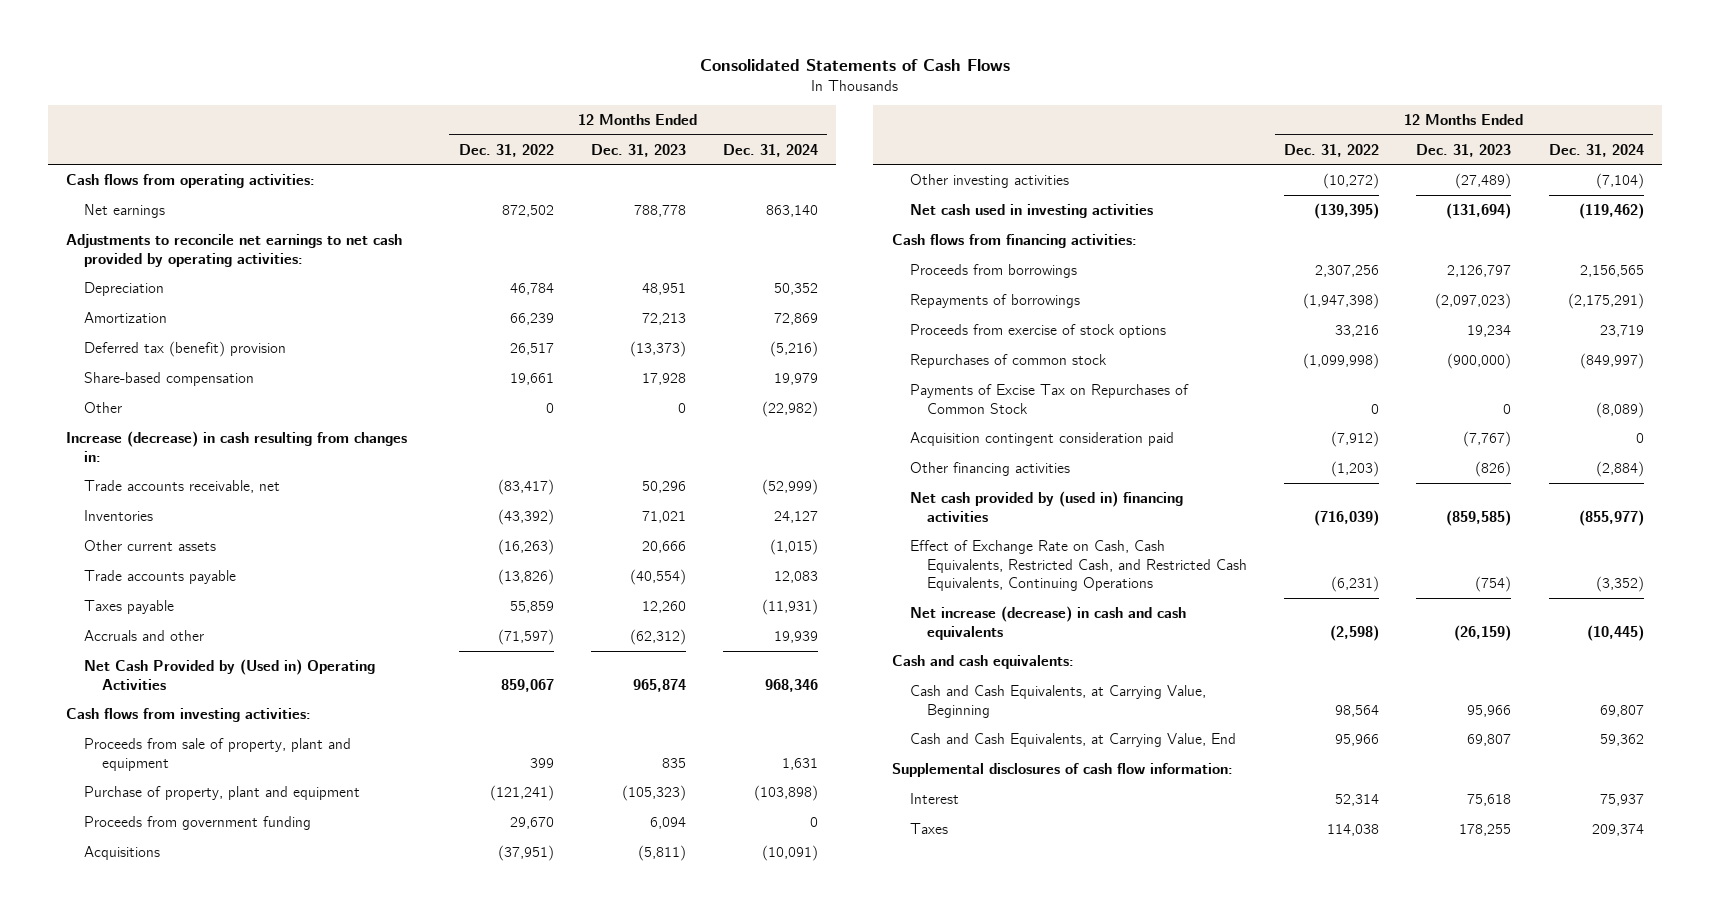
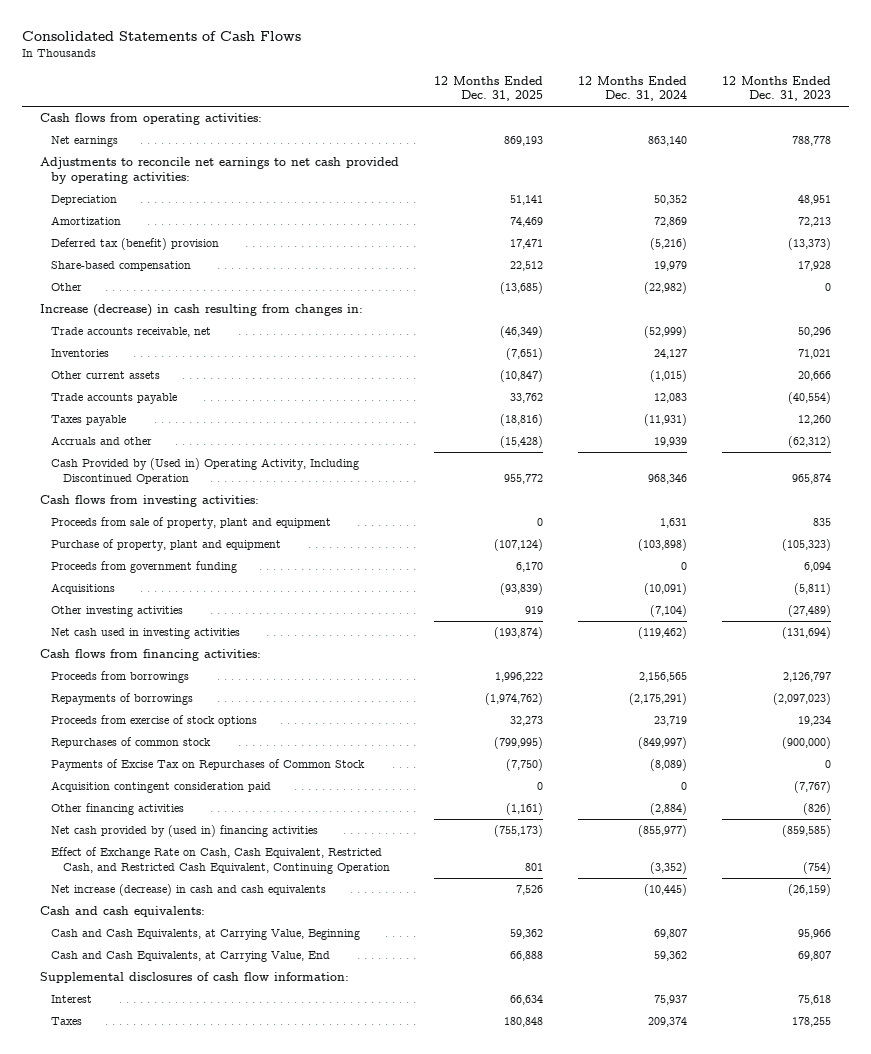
[458,143,554,157] Dec. 31, 2022 -> none
none -> [434,75,544,102] 12 Months Ended Dec. 31, 2025
[83,658,375,690] Net Cash Provided by (Used in) Operating Activities -> [51,458,360,484] Cash Provided by (Used in) Operating Activity, Including Discontinued Operation
[909,539,1248,592] Effect of Exchange Rate on Cash, Cash Equivalents, Restricted Cash, and Restricted Cash Equivalents, Continuing Operations -> [51,847,390,874] Effect of Exchange Rate on Cash, Cash Equivalent, Restricted Cash, and Restricted Cash Equivalent, Continuing Operation

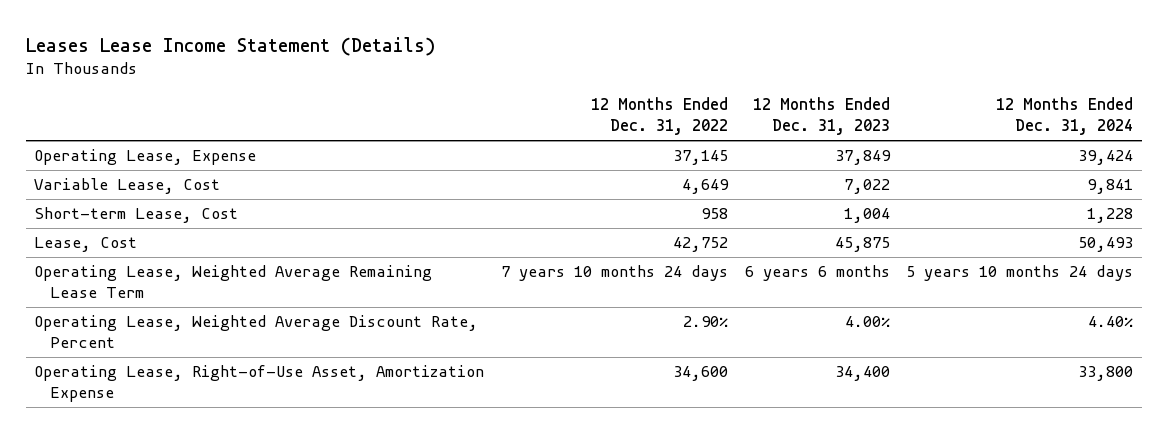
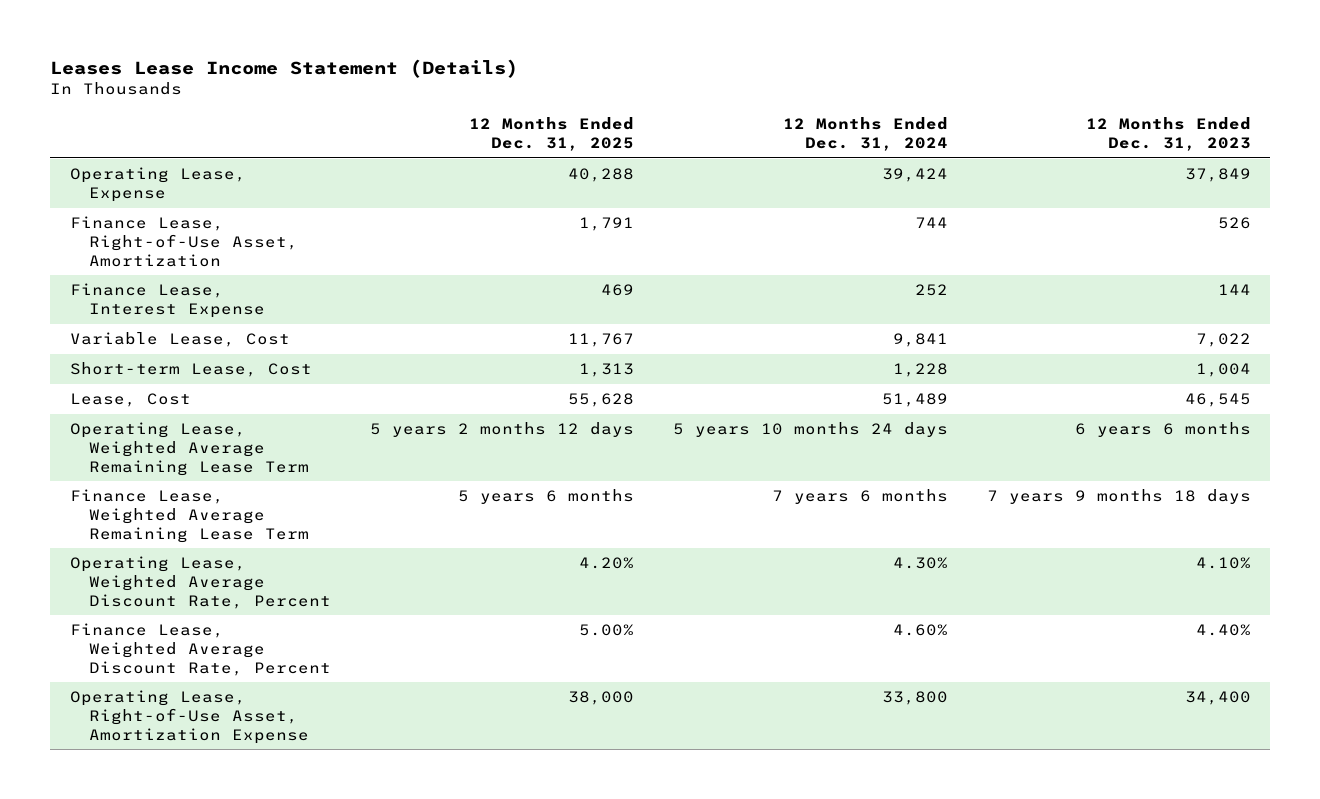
[591,97,729,136] 12 Months Ended Dec. 31, 2022 -> none
none -> [468,117,634,152] 12 Months Ended Dec. 31, 2025
none -> [69,216,299,267] Finance Lease, Right-of-Use Asset, Amortization
none -> [69,283,266,319] Finance Lease, Interest Expense
[834,237,890,253] 45,875 -> [1184,393,1251,408] 46,545
[1078,237,1134,253] 50,493 -> [881,393,948,408] 51,489
none -> [69,489,310,543] Finance Lease, Weighted Average Remaining Lease Term
[844,316,890,328] 4.00% -> [1195,557,1251,570] 4.10%
[1088,316,1134,328] 4.40% -> [892,557,948,570] 4.30%
none -> [69,623,332,676] Finance Lease, Weighted Average Discount Rate, Percent

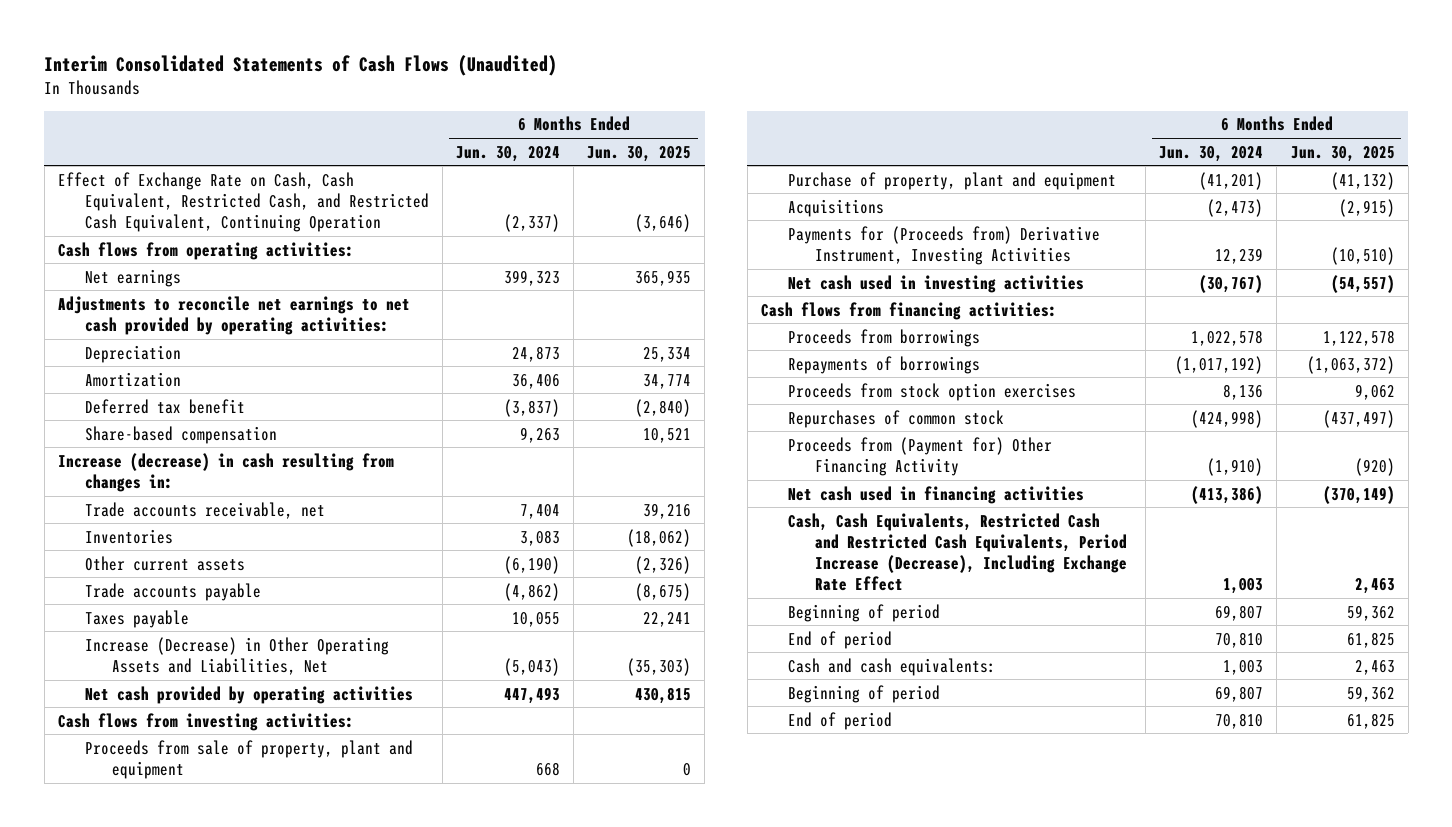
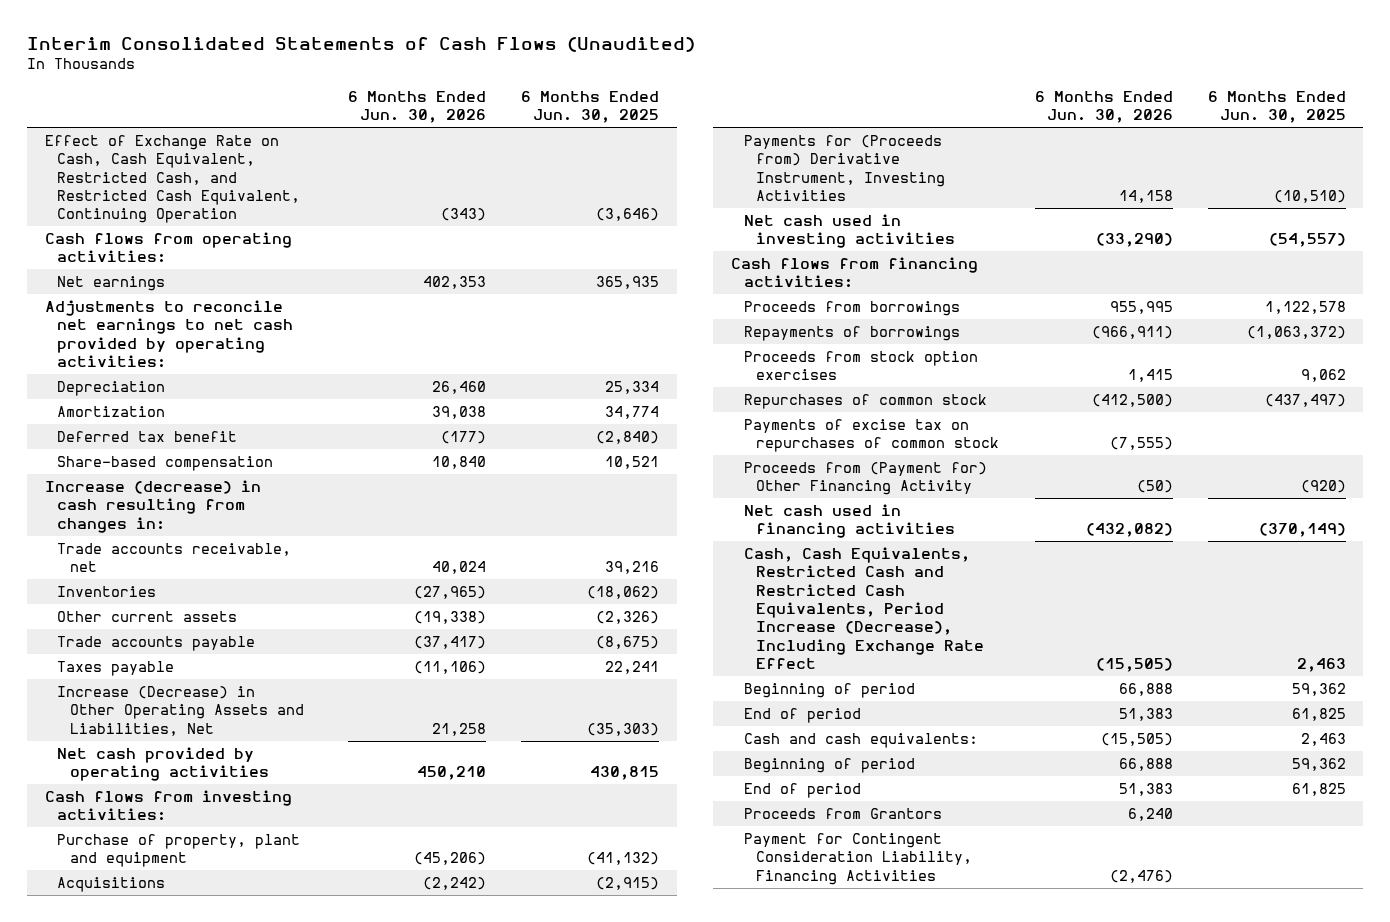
[455,145,560,162] Jun. 30, 2024 -> none
none -> [348,91,487,124] 6 Months Ended Jun. 30, 2026
[84,739,413,779] Proceeds from sale of property, plant and equipment -> none
none -> [743,419,1000,453] Payments of excise tax on repurchases of common stock
none -> [743,808,942,820] Proceeds from Grantors
none -> [743,833,973,885] Payment for Contingent Consideration Liability, Financing Activities

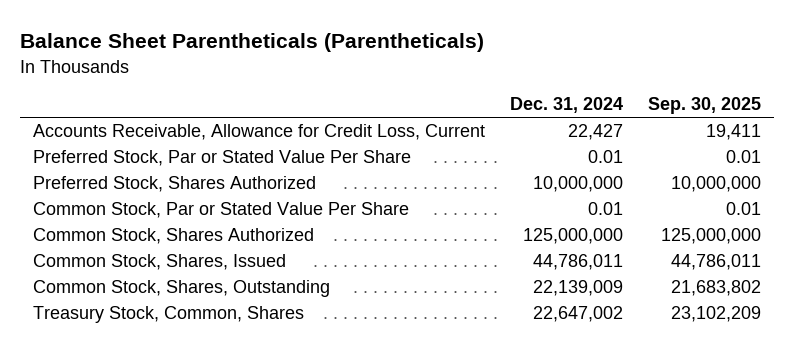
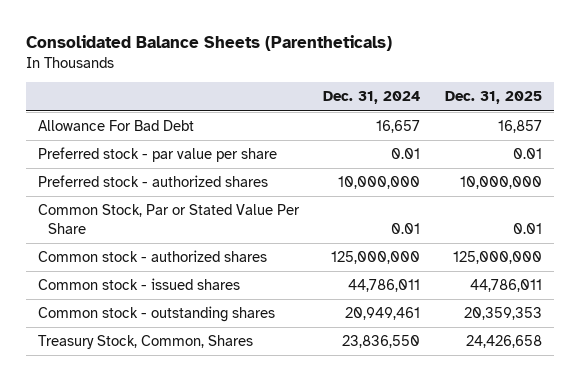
[20,33,485,53] Balance Sheet Parentheticals (Parentheticals) -> [25,35,392,52] Consolidated Balance Sheets (Parentheticals)
[648,97,762,115] Sep. 30, 2025 -> none
none -> [444,91,542,105] Dec. 31, 2025
[32,124,485,141] Accounts Receivable, Allowance for Credit Loss, Current -> none
none -> [37,120,194,132] Allowance For Bad Debt
[32,150,411,167] Preferred Stock, Par or Stated Value Per Share -> [37,147,277,163] Preferred stock - par value per share
[32,176,316,193] Preferred Stock, Shares Authorized -> [37,175,268,188] Preferred stock - authorized shares
[32,228,314,245] Common Stock, Shares Authorized -> [37,250,267,263] Common stock - authorized shares
[32,254,286,271] Common Stock, Shares, Issued -> [37,278,240,291] Common stock - issued shares
[32,280,330,298] Common Stock, Shares, Outstanding -> [37,306,275,323] Common stock - outstanding shares
[533,280,624,297] 22,139,009 -> [345,307,421,321] 20,949,461
[533,306,624,323] 22,647,002 -> [342,335,421,349] 23,836,550

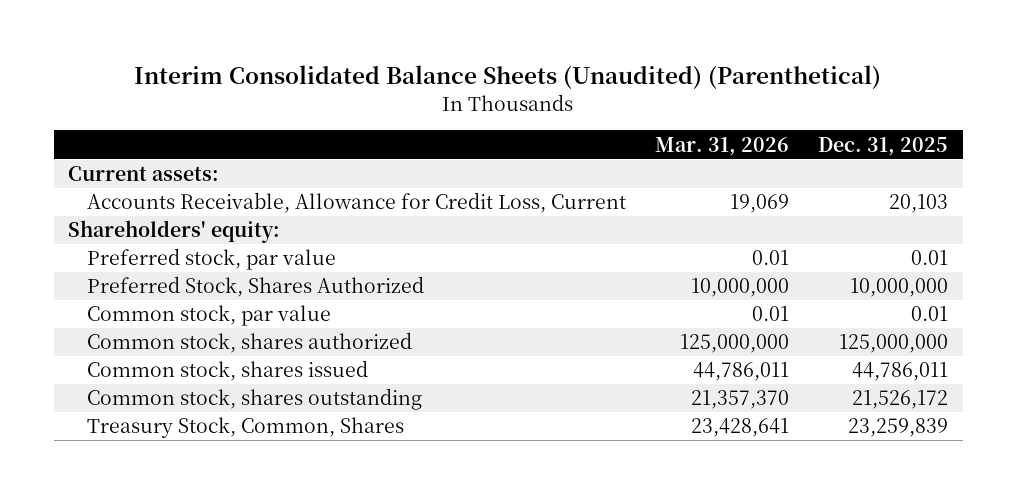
[25,35,392,52] Consolidated Balance Sheets (Parentheticals) -> [134,65,882,90] Interim Consolidated Balance Sheets (Unaudited) (Parenthetical)
[323,91,421,105] Dec. 31, 2024 -> none
none -> [655,136,790,156] Mar. 31, 2026
[37,120,194,132] Allowance For Bad Debt -> none
none -> [68,166,220,182] Current assets:
none -> [86,192,626,214] Accounts Receivable, Allowance for Credit Loss, Current
none -> [68,220,281,244] Shareholders' equity:
[37,147,277,163] Preferred stock - par value per share -> [86,248,336,271] Preferred stock, par value
[37,175,268,188] Preferred stock - authorized shares -> [86,276,424,298] Preferred Stock, Shares Authorized
[37,204,300,234] Common Stock, Par or Stated Value Per Share -> [86,305,331,327] Common stock, par value
[37,250,267,263] Common stock - authorized shares -> [86,332,412,354] Common stock, shares authorized
[37,278,240,291] Common stock - issued shares -> [86,360,368,382] Common stock, shares issued
[37,306,275,323] Common stock - outstanding shares -> [86,388,422,411] Common stock, shares outstanding
[463,307,542,321] 20,359,353 -> [852,390,949,410] 21,526,172
[465,335,542,349] 24,426,658 -> [848,418,949,438] 23,259,839

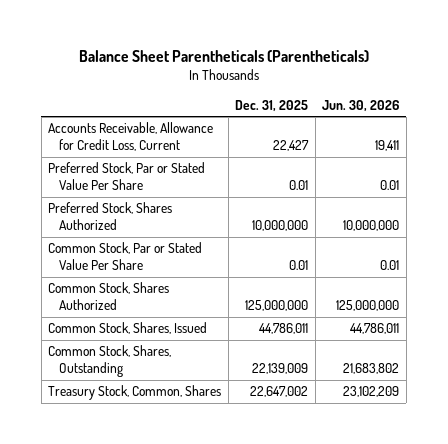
[134,65,882,90] Interim Consolidated Balance Sheets (Unaudited) (Parenthetical) -> [78,50,369,63] Balance Sheet Parentheticals (Parentheticals)
[655,136,790,156] Mar. 31, 2026 -> none
none -> [322,99,400,112] Jun. 30, 2026
[68,166,220,182] Current assets: -> none
[68,220,281,244] Shareholders' equity: -> none
[889,194,949,214] 20,103 -> [273,139,310,151] 22,427
[86,248,336,271] Preferred stock, par value -> [48,162,206,190] Preferred Stock, Par or Stated Value Per Share
[86,305,331,327] Common stock, par value -> [48,242,203,270] Common Stock, Par or Stated Value Per Share
[86,332,412,354] Common stock, shares authorized -> [48,282,170,310] Common Stock, Shares Authorized
[86,360,368,382] Common stock, shares issued -> [48,322,208,335] Common Stock, Shares, Issued
[86,388,422,411] Common stock, shares outstanding -> [48,345,172,377] Common Stock, Shares, Outstanding
[852,390,949,410] 21,526,172 -> [252,362,309,374] 22,139,009
[848,418,949,438] 23,259,839 -> [250,386,309,398] 22,647,002

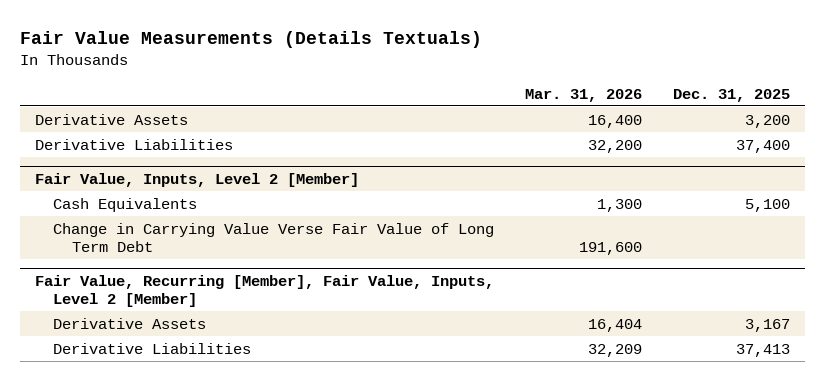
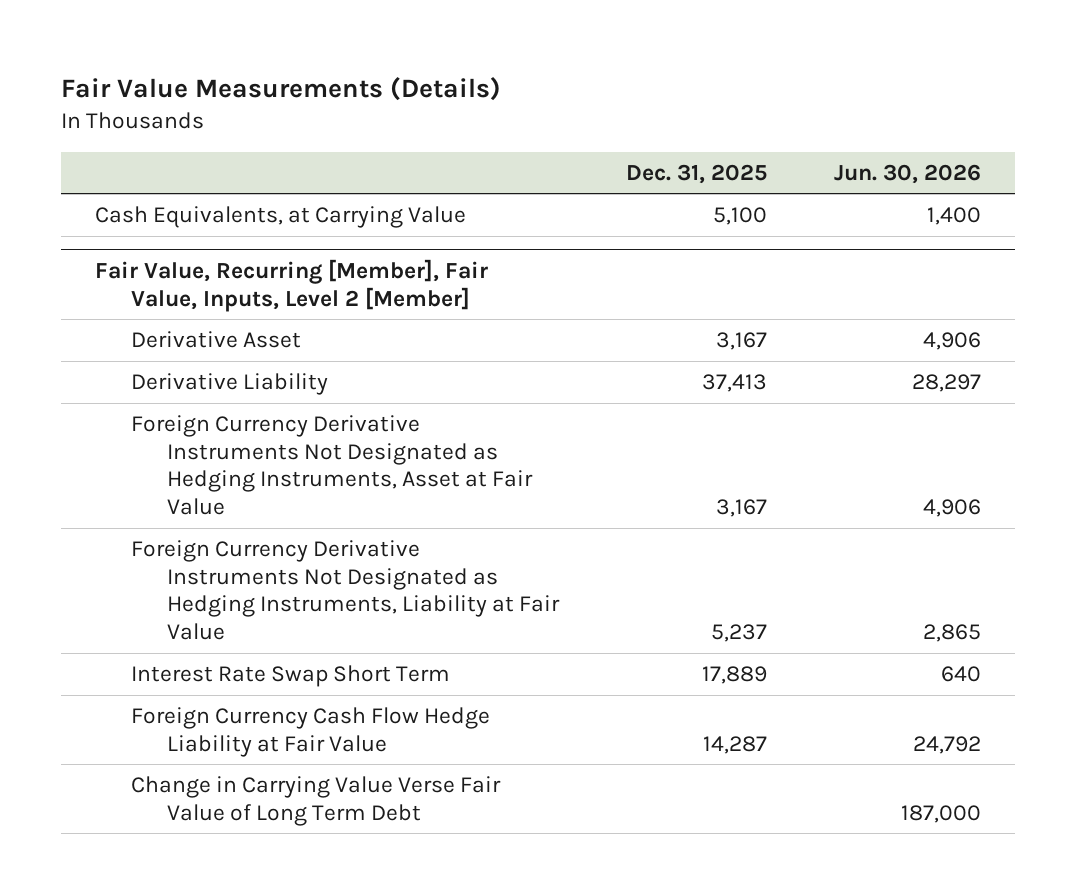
[19,30,482,48] Fair Value Measurements (Details Textuals) -> [61,77,502,102] Fair Value Measurements (Details)
[525,88,643,102] Mar. 31, 2026 -> none
none -> [834,163,982,184] Jun. 30, 2026
[34,113,188,125] Derivative Assets -> none
[34,138,233,150] Derivative Liabilities -> none
[34,172,359,187] Fair Value, Inputs, Level 2 [Member] -> none
[53,222,495,252] Change in Carrying Value Verse Fair Value of Long Term Debt -> none
[53,197,198,212] Cash Equivalents -> [94,206,466,229] Cash Equivalents, at Carrying Value
[53,317,207,329] Derivative Assets -> [130,331,301,349] Derivative Asset
[53,342,252,354] Derivative Liabilities -> [130,373,328,396] Derivative Liability
none -> [130,415,534,516] Foreign Currency Derivative Instruments Not Designated as Hedging Instruments, Asset at Fair Value
none -> [130,540,561,641] Foreign Currency Derivative Instruments Not Designated as Hedging Instruments, Liability at Fair Value
none -> [130,665,450,688] Interest Rate Swap Short Term
none -> [130,707,490,757] Foreign Currency Cash Flow Hedge Liability at Fair Value
none -> [130,776,501,826] Change in Carrying Value Verse Fair Value of Long Term Debt

